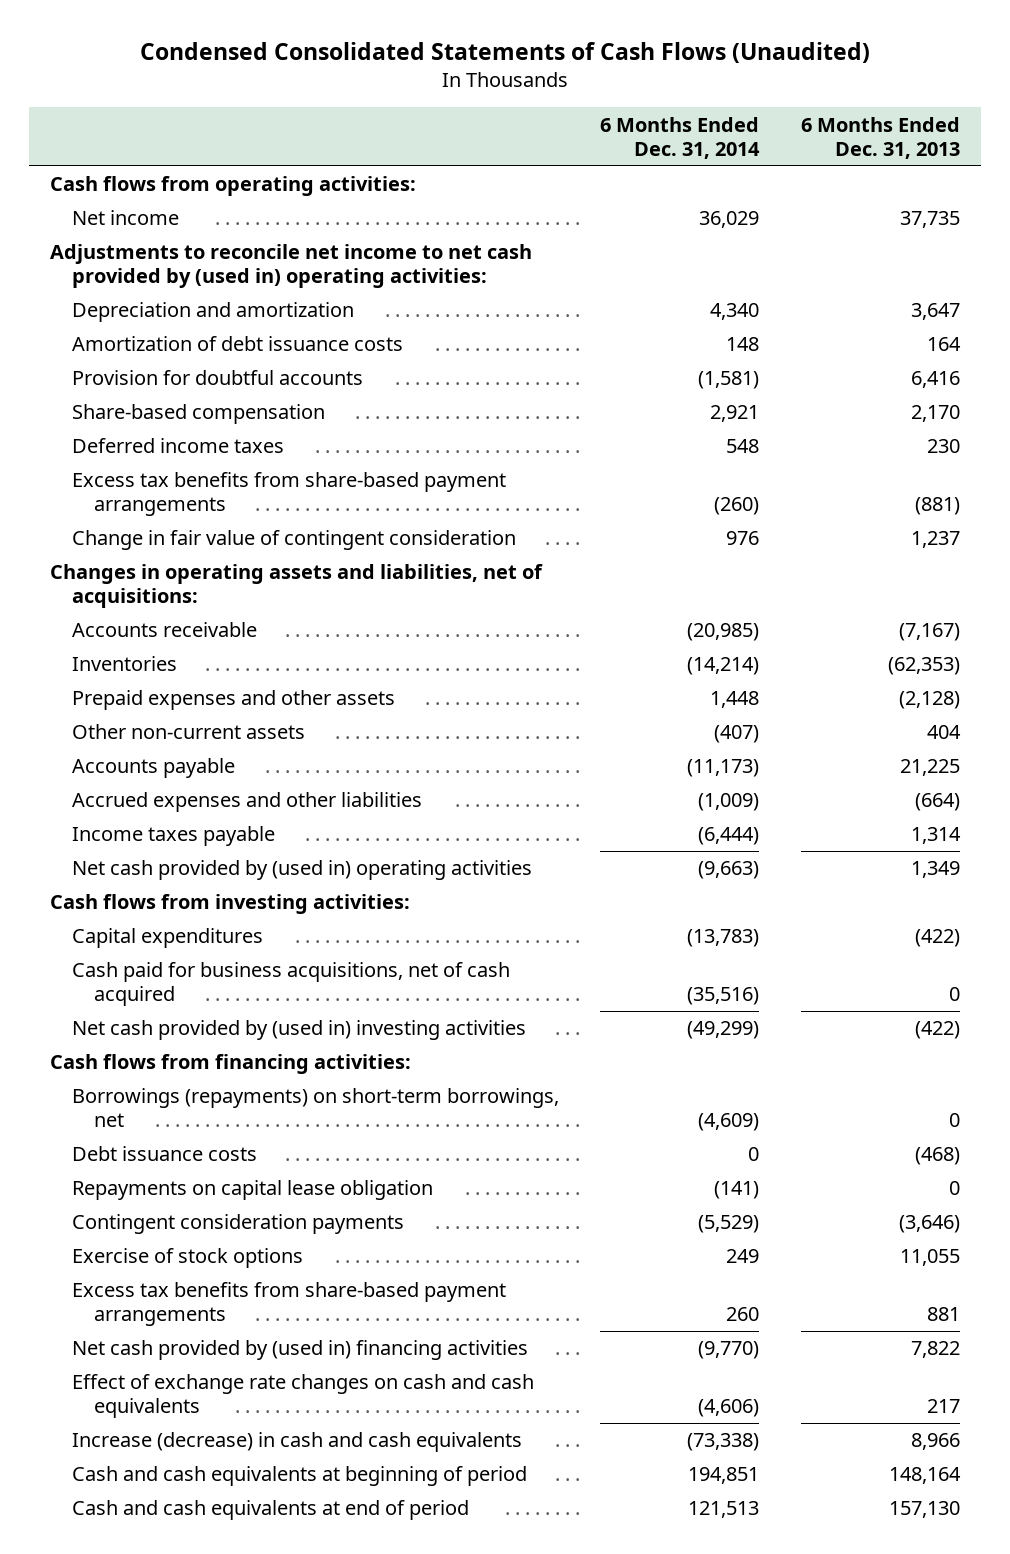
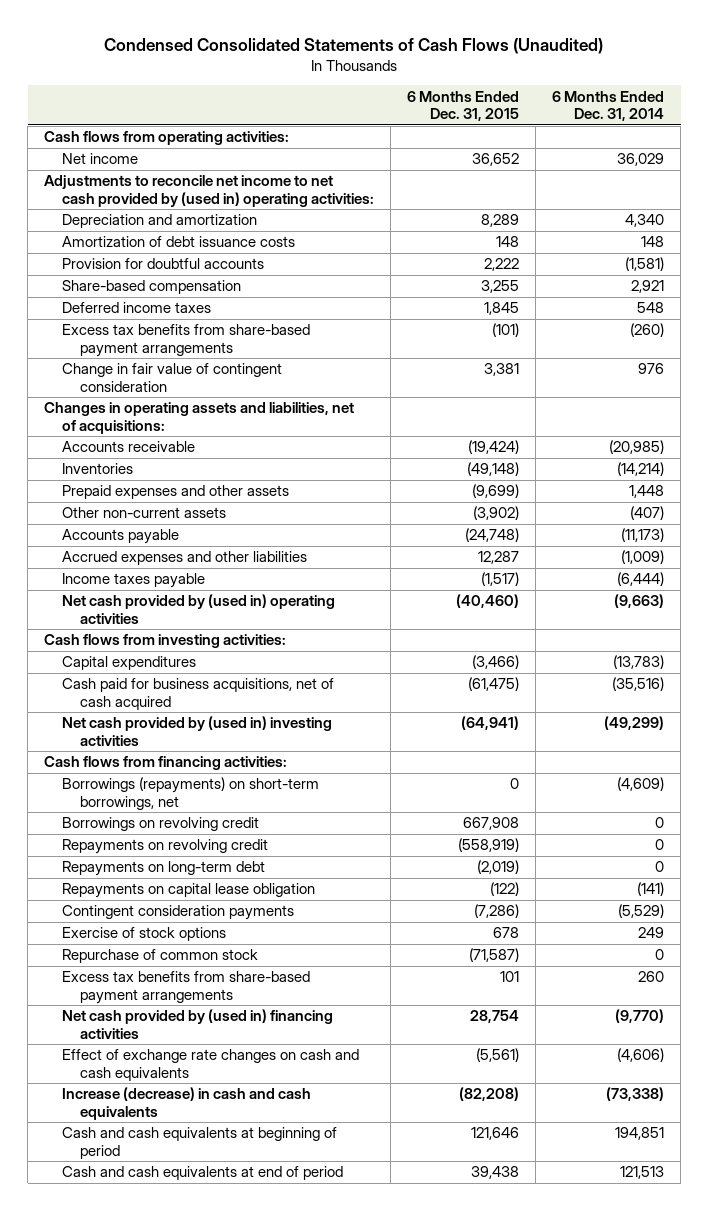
[800,116,960,159] 6 Months Ended Dec. 31, 2013 -> none
none -> [407,90,520,122] 6 Months Ended Dec. 31, 2015
[71,1146,257,1162] Debt issuance costs -> none
none -> [62,817,260,832] Borrowings on revolving credit
none -> [62,839,269,855] Repayments on revolving credit
none -> [62,861,266,877] Repayments on long-term debt
none -> [62,949,259,964] Repurchase of common stock

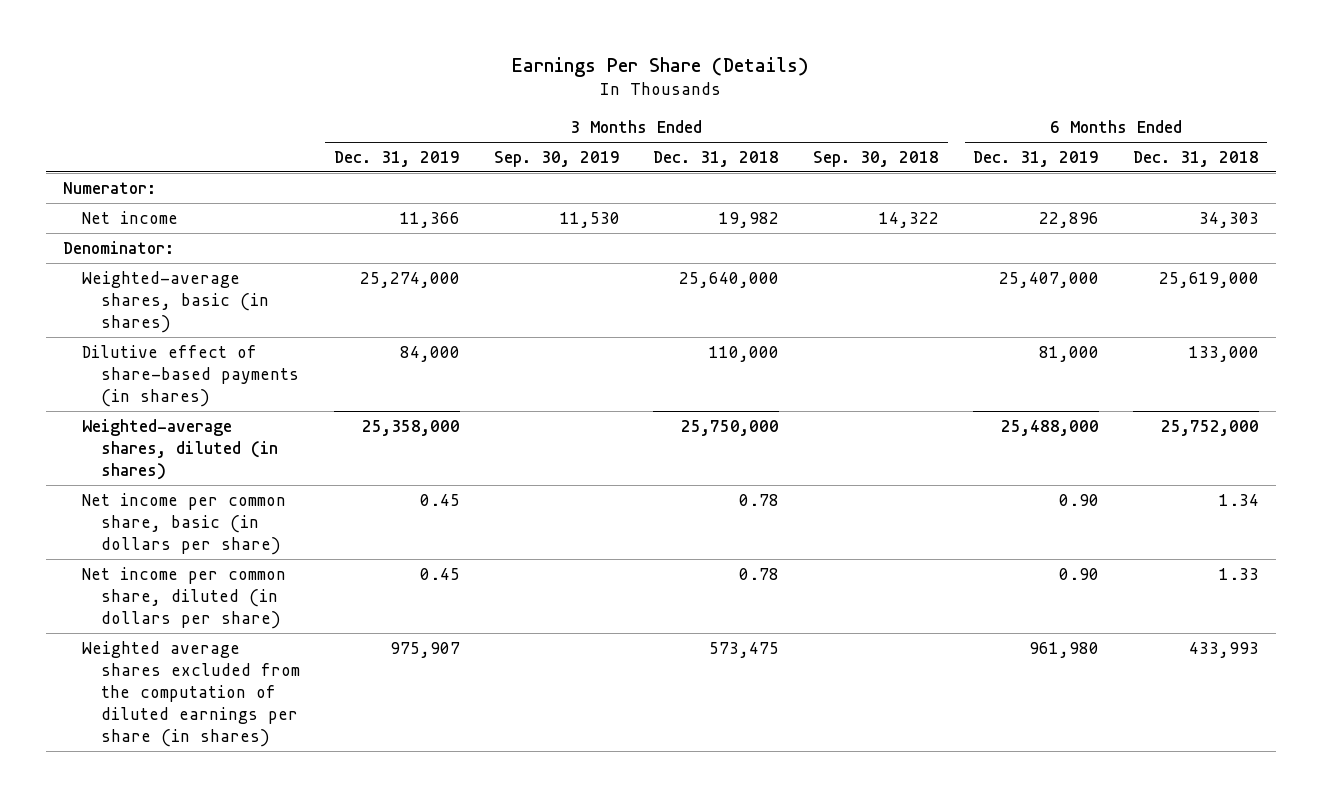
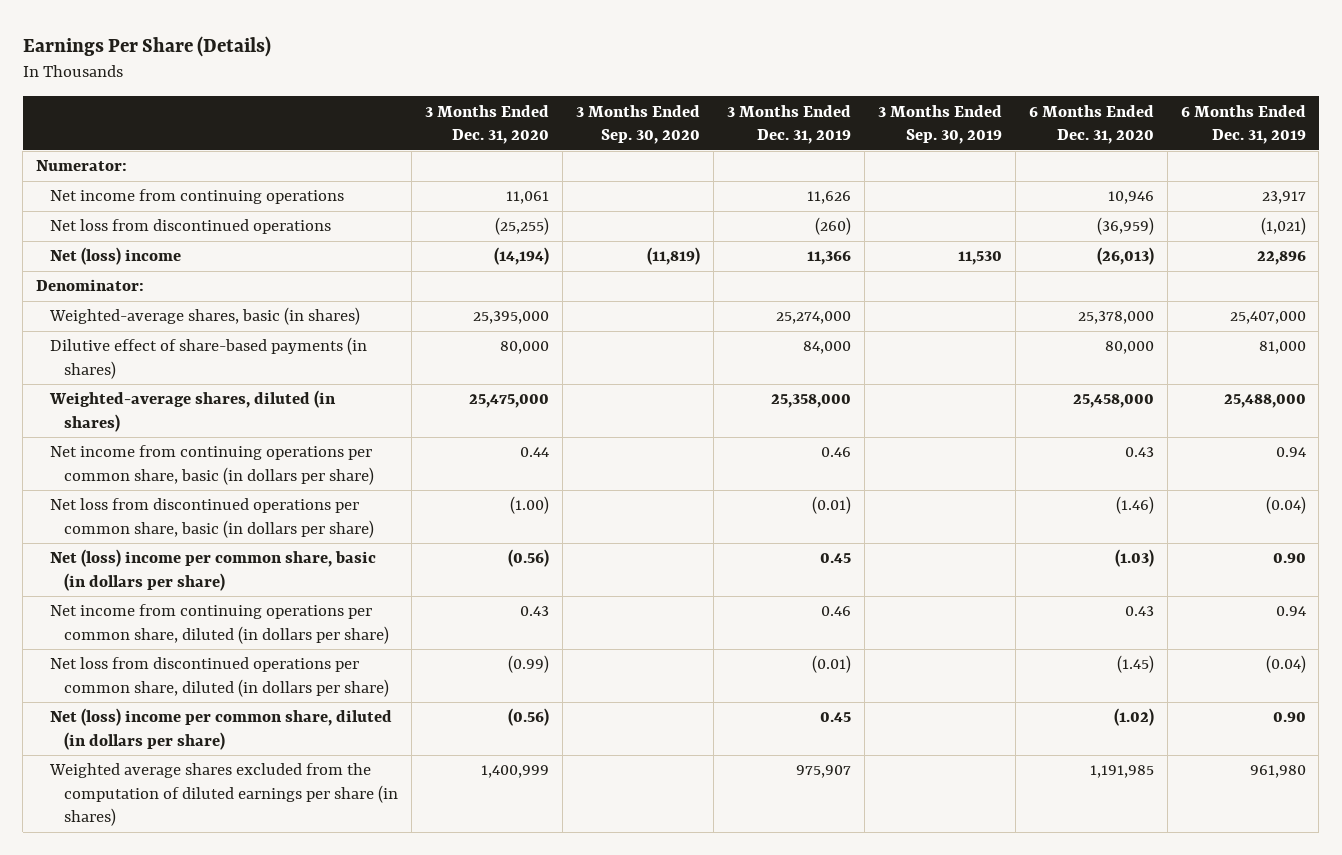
[653,150,780,167] Dec. 31, 2018 -> none
[813,150,940,167] Sep. 30, 2018 -> none
[1133,150,1260,167] Dec. 31, 2018 -> none
none -> [425,104,550,144] 3 Months Ended Dec. 31, 2020
none -> [575,104,700,144] 3 Months Ended Sep. 30, 2020
none -> [1028,104,1154,144] 6 Months Ended Dec. 31, 2020
none -> [50,189,345,205] Net income from continuing operations
none -> [50,219,332,235] Net loss from discontinued operations
[81,210,178,224] Net income -> [50,247,182,266] Net (loss) income
none -> [50,445,375,485] Net income from continuing operations per common share, basic (in dollars per share)
none -> [50,498,375,538] Net loss from discontinued operations per common share, basic (in dollars per share)
[81,492,286,555] Net income per common share, basic (in dollars per share) -> [50,549,377,591] Net (loss) income per common share, basic (in dollars per share)
none -> [50,604,390,644] Net income from continuing operations per common share, diluted (in dollars per share)
none -> [50,657,390,697] Net loss from discontinued operations per common share, diluted (in dollars per share)
[81,566,286,629] Net income per common share, diluted (in dollars per share) -> [50,708,393,750] Net (loss) income per common share, diluted (in dollars per share)

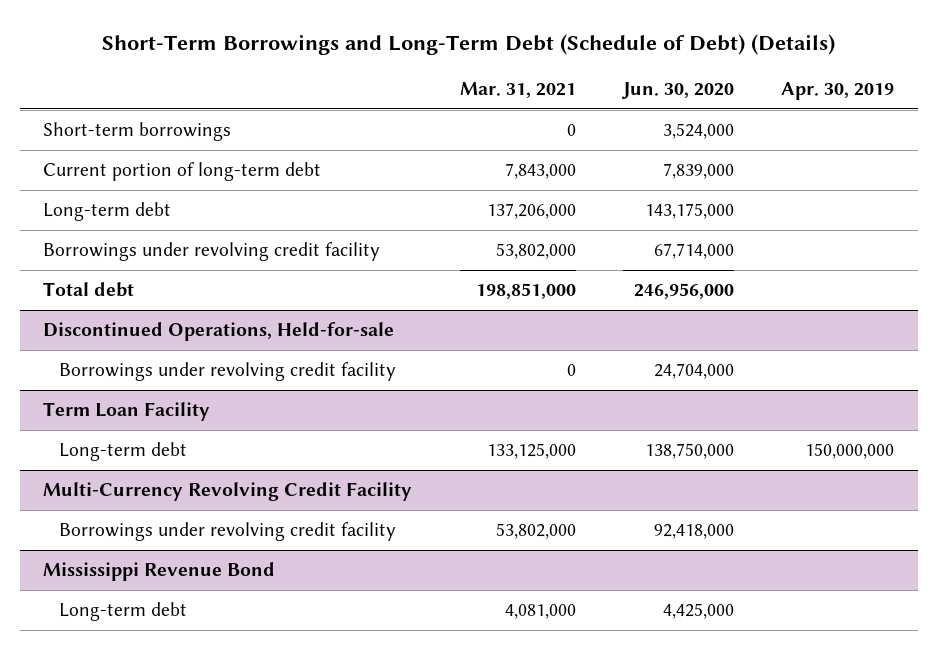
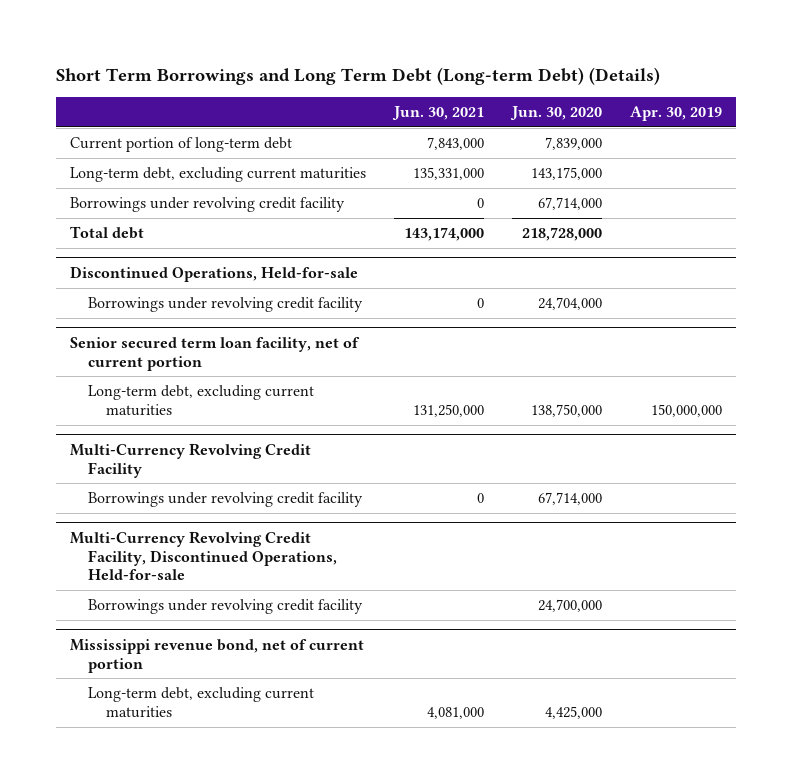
[101,33,835,55] Short-Term Borrowings and Long-Term Debt (Schedule of Debt) (Details) -> [55,66,660,85] Short Term Borrowings and Long Term Debt (Long-term Debt) (Details)
[459,82,576,99] Mar. 31, 2021 -> none
none -> [392,106,485,121] Jun. 30, 2021
[43,122,232,142] Short-term borrowings -> none
[43,202,172,222] Long-term debt -> [69,167,366,183] Long-term debt, excluding current maturities
[633,283,734,300] 246,956,000 -> [522,227,603,242] 218,728,000
[43,402,211,422] Term Loan Facility -> [69,336,360,371] Senior secured term loan facility, net of current portion
[59,442,188,462] Long-term debt -> [88,385,315,417] Long-term debt, excluding current maturities
[653,524,734,540] 92,418,000 -> [538,492,603,506] 67,714,000
none -> [69,530,338,581] Multi-Currency Revolving Credit Facility, Discontinued Operations, Held-for-sale
none -> [88,599,364,615] Borrowings under revolving credit facility
[43,562,276,582] Mississippi Revenue Bond -> [69,638,364,673] Mississippi revenue bond, net of current portion
[59,602,188,622] Long-term debt -> [88,687,315,719] Long-term debt, excluding current maturities

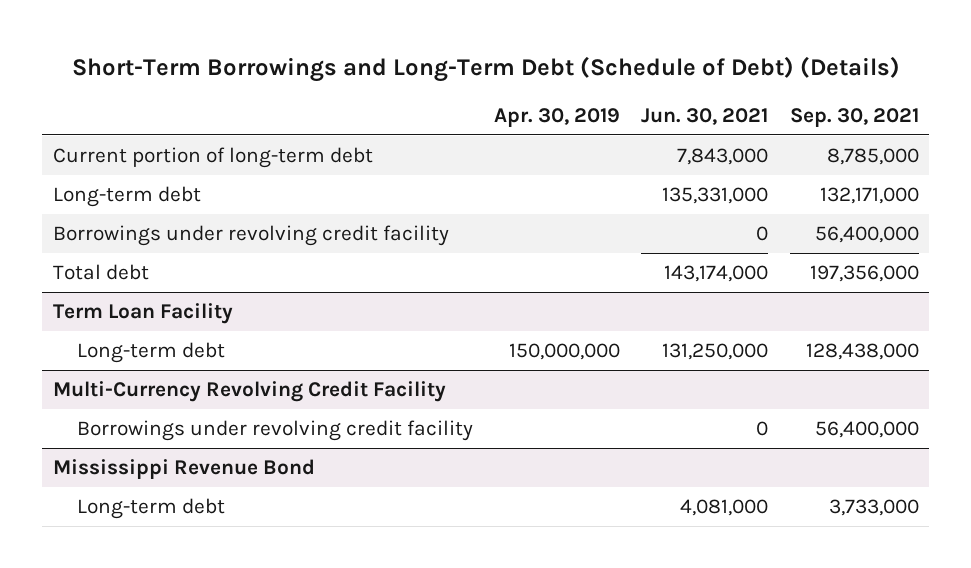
[55,66,660,85] Short Term Borrowings and Long Term Debt (Long-term Debt) (Details) -> [71,55,900,82] Short-Term Borrowings and Long-Term Debt (Schedule of Debt) (Details)
[510,106,603,121] Jun. 30, 2020 -> none
none -> [789,107,919,127] Sep. 30, 2021
[69,167,366,183] Long-term debt, excluding current maturities -> [52,186,201,208] Long-term debt
[69,265,358,282] Discontinued Operations, Held-for-sale -> none
[88,297,364,313] Borrowings under revolving credit facility -> none
[69,336,360,371] Senior secured term loan facility, net of current portion -> [52,303,233,325] Term Loan Facility
[88,385,315,417] Long-term debt, excluding current maturities -> [76,342,225,364] Long-term debt
[69,530,338,581] Multi-Currency Revolving Credit Facility, Discontinued Operations, Held-for-sale -> none
[88,599,364,615] Borrowings under revolving credit facility -> none
[69,638,364,673] Mississippi revenue bond, net of current portion -> [52,459,315,480] Mississippi Revenue Bond
[88,687,315,719] Long-term debt, excluding current maturities -> [76,498,225,520] Long-term debt

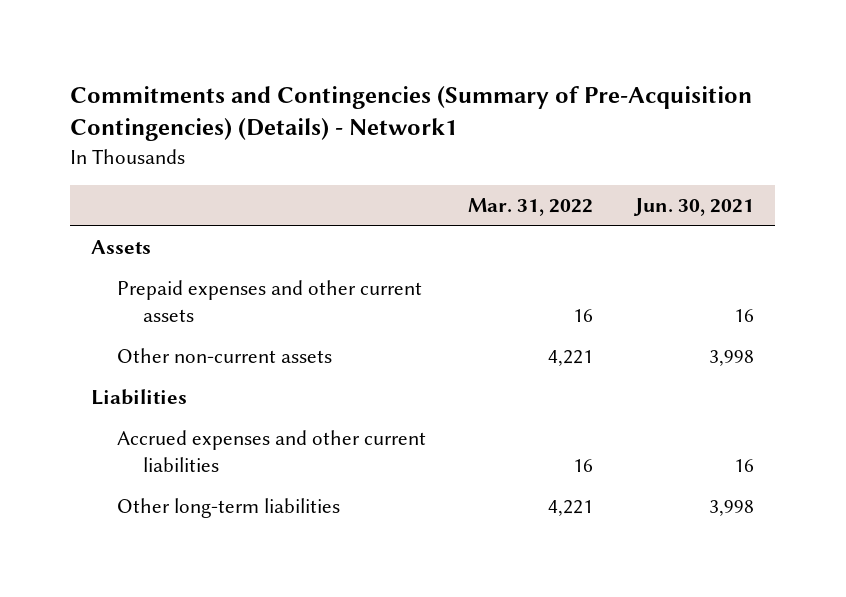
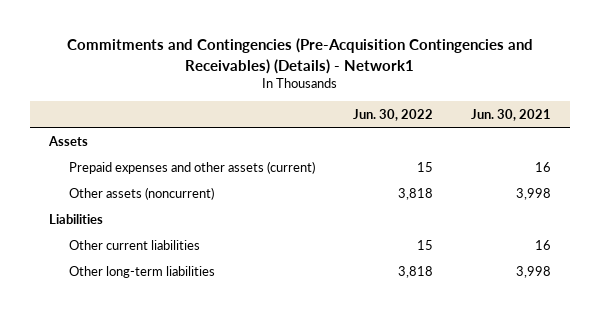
[70,85,753,142] Commitments and Contingencies (Summary of Pre-Acquisition Contingencies) (Details) - Network1 -> [67,38,534,74] Commitments and Contingencies (Pre-Acquisition Contingencies and Receivables) (Details) - Network1
[468,197,594,216] Mar. 31, 2022 -> none
none -> [353,109,434,122] Jun. 30, 2022
[117,280,423,322] Prepaid expenses and other current assets -> [69,160,316,174] Prepaid expenses and other assets (current)
[117,348,333,364] Other non-current assets -> [69,186,215,200] Other assets (noncurrent)
[117,430,427,472] Accrued expenses and other current liabilities -> [69,239,201,250] Other current liabilities

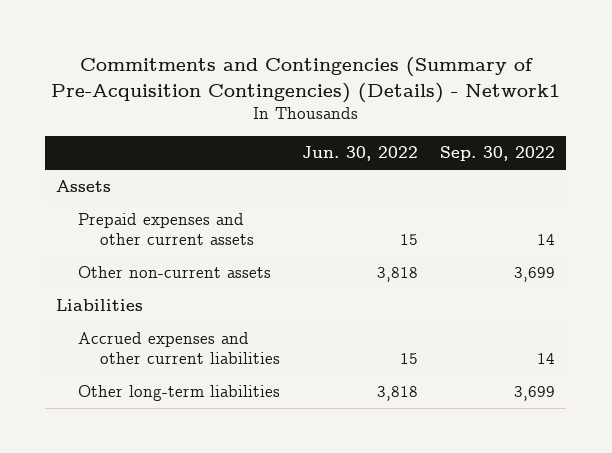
[67,38,534,74] Commitments and Contingencies (Pre-Acquisition Contingencies and Receivables) (Details) - Network1 -> [50,57,560,103] Commitments and Contingencies (Summary of Pre-Acquisition Contingencies) (Details) - Network1
[470,109,551,122] Jun. 30, 2021 -> none
none -> [440,146,556,162] Sep. 30, 2022
[69,160,316,174] Prepaid expenses and other assets (current) -> [78,213,254,246] Prepaid expenses and other current assets
[69,186,215,200] Other assets (noncurrent) -> [78,266,272,279] Other non-current assets
[69,239,201,250] Other current liabilities -> [78,332,280,365] Accrued expenses and other current liabilities

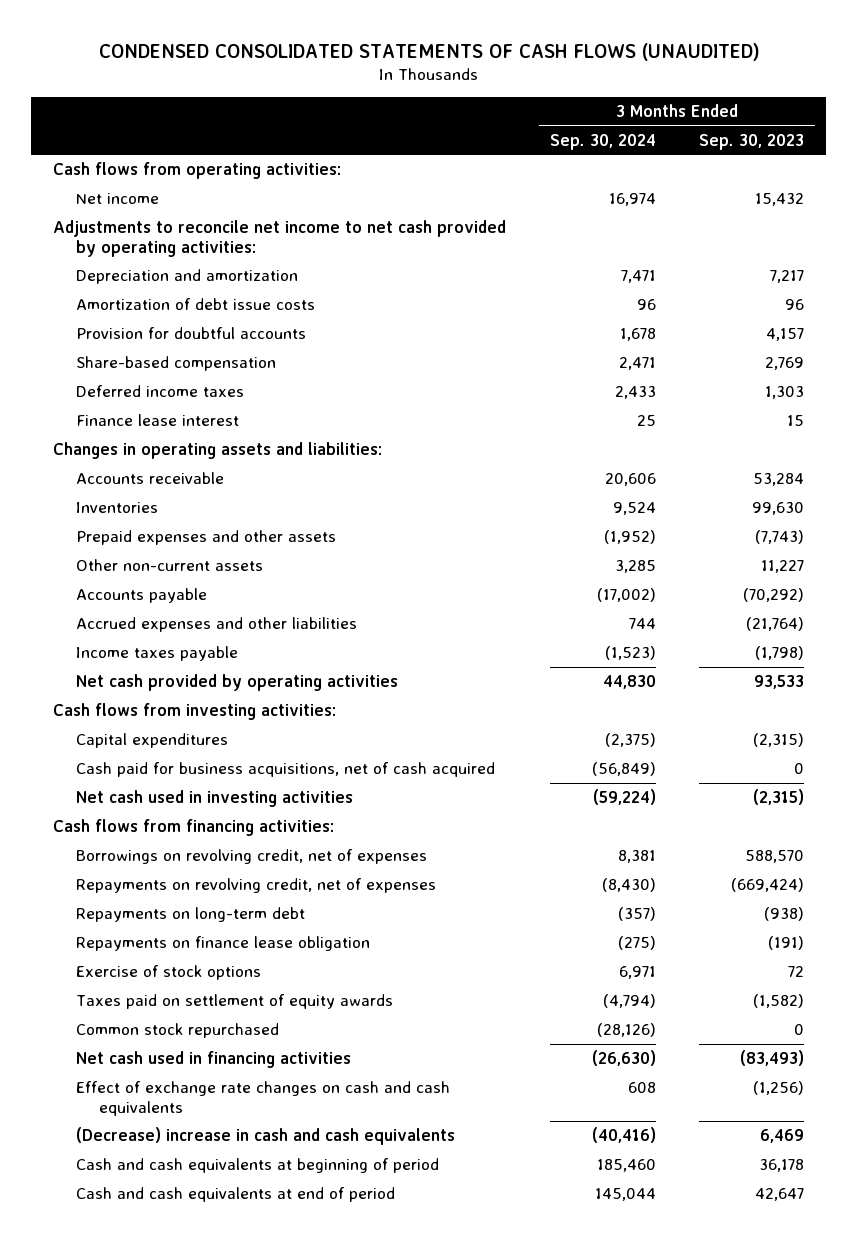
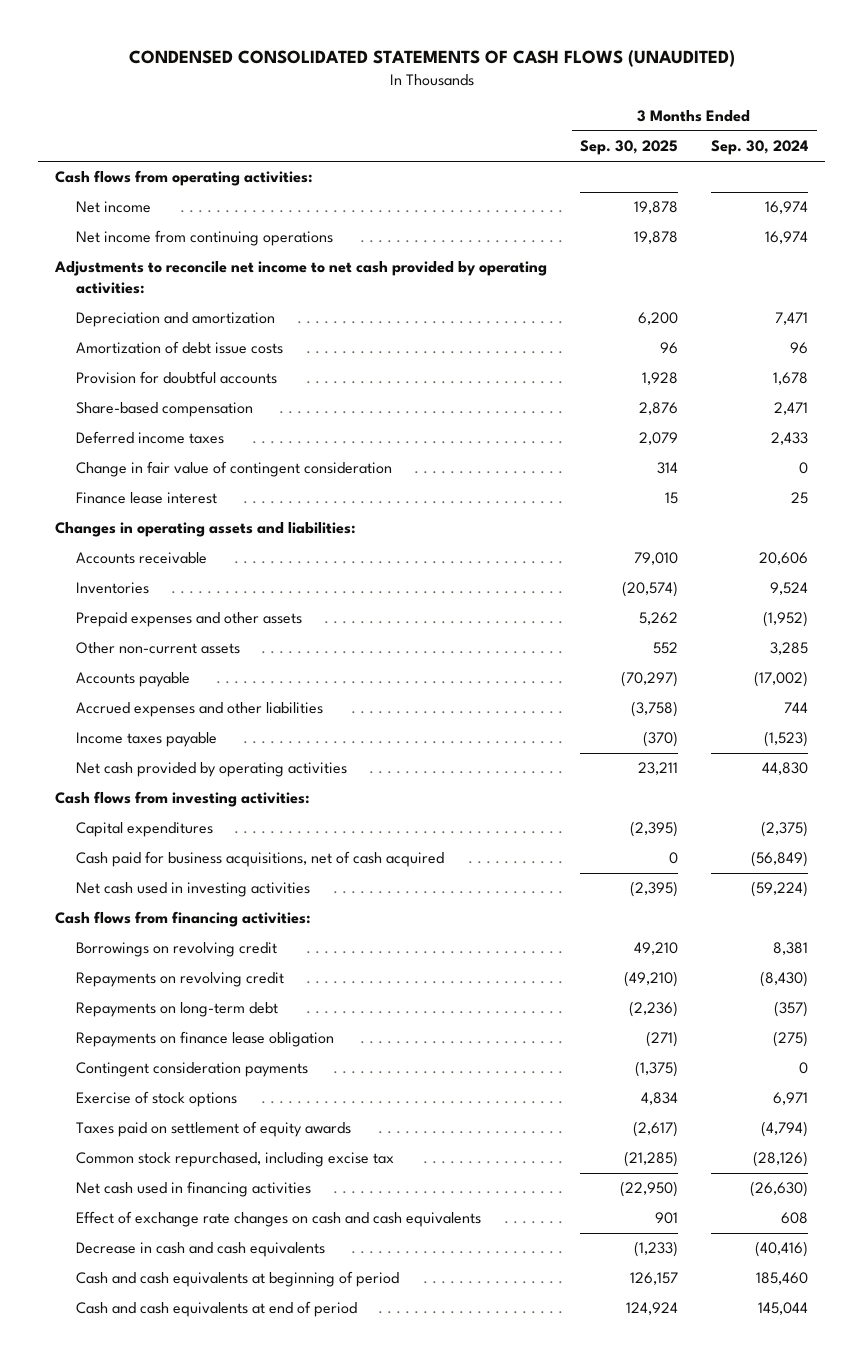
[699,133,805,150] Sep. 30, 2023 -> none
none -> [580,140,679,156] Sep. 30, 2025
none -> [76,230,334,247] Net income from continuing operations
none -> [76,461,393,478] Change in fair value of contingent consideration
[76,848,428,864] Borrowings on revolving credit, net of expenses -> [76,942,278,958] Borrowings on revolving credit
[76,877,437,893] Repayments on revolving credit, net of expenses -> [76,972,285,988] Repayments on revolving credit
none -> [76,1062,309,1078] Contingent consideration payments
[76,1022,280,1038] Common stock repurchased -> [76,1152,395,1168] Common stock repurchased, including excise tax
[76,1126,456,1145] (Decrease) increase in cash and cash equivalents -> [76,1242,326,1258] Decrease in cash and cash equivalents

